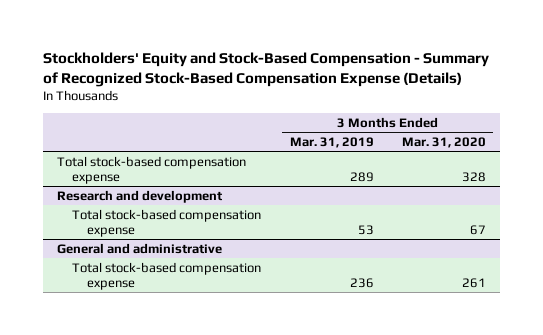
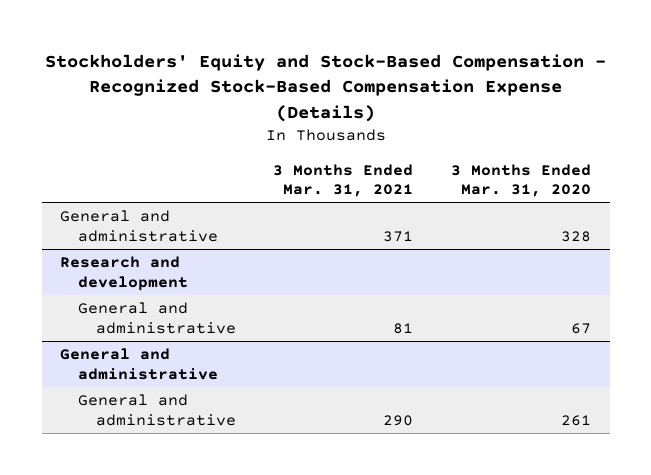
[42,51,489,88] Stockholders' Equity and Stock-Based Compensation - Summary of Recognized Stock-Based Compensation Expense (Details) -> [44,54,606,122] Stockholders' Equity and Stock-Based Compensation - Recognized Stock-Based Compensation Expense (Details)
[289,137,374,149] Mar. 31, 2019 -> none
none -> [273,163,414,198] 3 Months Ended Mar. 31, 2021
[57,155,247,185] Total stock-based compensation expense -> [60,210,219,242] General and administrative
[72,208,262,238] Total stock-based compensation expense -> [78,302,236,334] General and administrative
[72,261,262,291] Total stock-based compensation expense -> [78,394,236,426] General and administrative

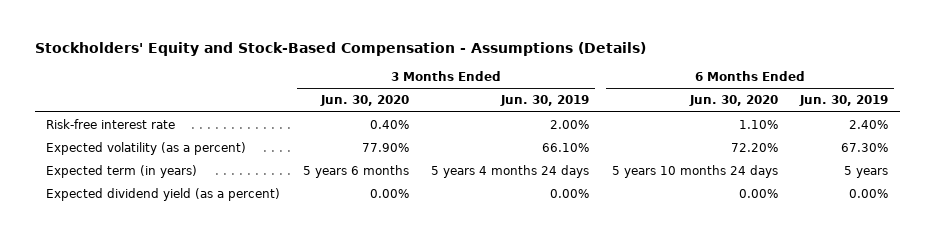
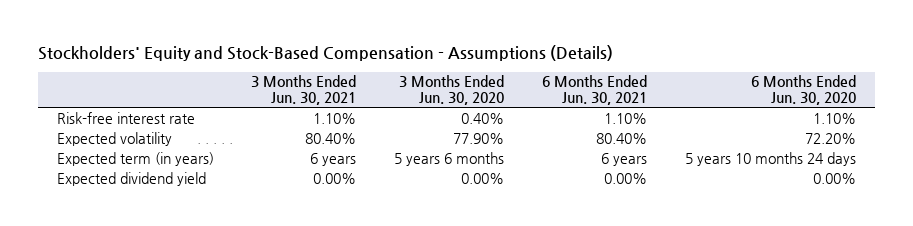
[500,95,590,107] Jun. 30, 2019 -> none
[799,95,889,107] Jun. 30, 2019 -> none
none -> [251,75,357,105] 3 Months Ended Jun. 30, 2021
none -> [542,75,648,105] 6 Months Ended Jun. 30, 2021
[46,142,247,156] Expected volatility (as a percent) -> [56,131,172,146] Expected volatility
[46,188,281,202] Expected dividend yield (as a percent) -> [56,171,206,186] Expected dividend yield

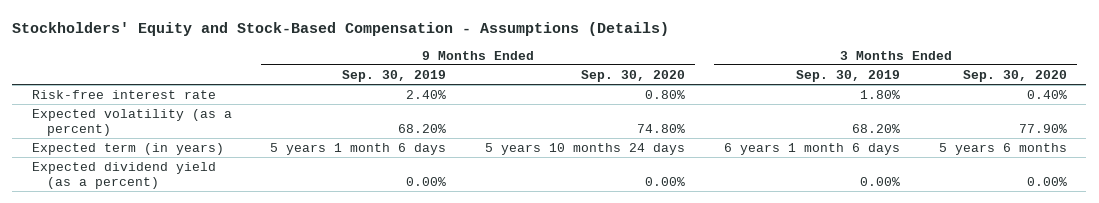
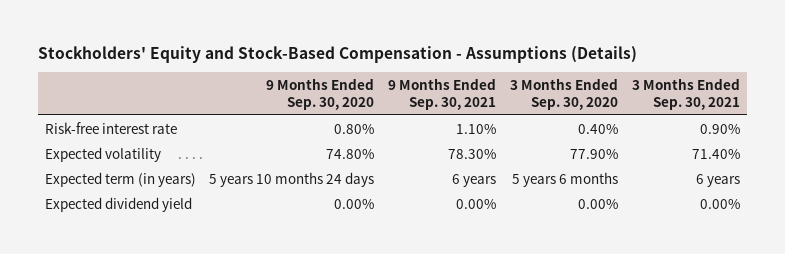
[342,69,447,82] Sep. 30, 2019 -> none
[796,69,901,82] Sep. 30, 2019 -> none
none -> [388,77,497,110] 9 Months Ended Sep. 30, 2021
none -> [631,77,740,110] 3 Months Ended Sep. 30, 2021
[31,108,232,137] Expected volatility (as a percent) -> [44,146,161,162] Expected volatility
[31,161,216,190] Expected dividend yield (as a percent) -> [44,196,192,212] Expected dividend yield

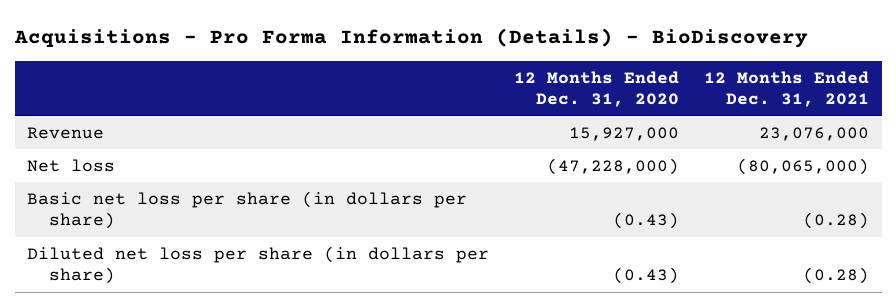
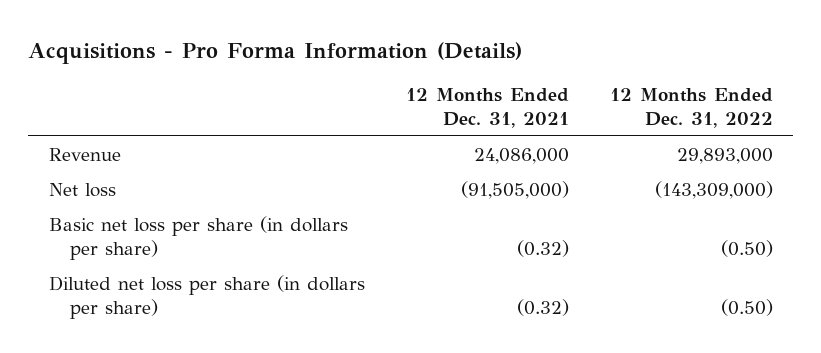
[13,27,808,48] Acquisitions - Pro Forma Information (Details) - BioDiscovery -> [28,41,523,64] Acquisitions - Pro Forma Information (Details)
[514,70,680,107] 12 Months Ended Dec. 31, 2020 -> none
none -> [609,87,773,128] 12 Months Ended Dec. 31, 2022
[759,126,870,141] 23,076,000 -> [473,148,569,165] 24,086,000
[737,157,870,175] (80,065,000) -> [460,181,569,200] (91,505,000)
[803,212,870,230] (0.28) -> [516,240,569,258] (0.32)
[803,267,870,285] (0.28) -> [516,299,569,317] (0.32)

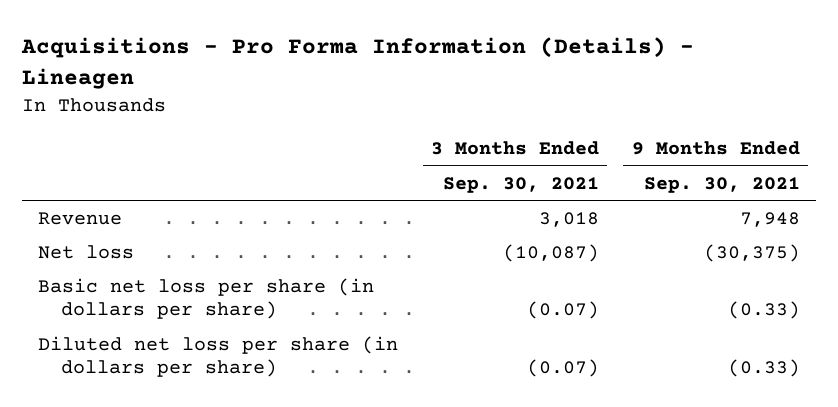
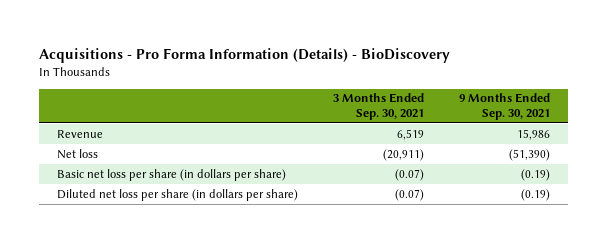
[20,36,694,90] Acquisitions - Pro Forma Information (Details) - Lineagen -> [39,47,451,63] Acquisitions - Pro Forma Information (Details) - BioDiscovery
[538,211,599,227] 3,018 -> [397,128,425,140] 6,519
[739,211,800,227] 7,948 -> [517,128,551,140] 15,986
[502,243,599,262] (10,087) -> [383,148,425,161] (20,911)
[703,243,800,262] (30,375) -> [509,148,551,161] (51,390)
[727,301,800,320] (0.33) -> [521,168,551,181] (0.19)
[727,359,800,378] (0.33) -> [521,188,551,201] (0.19)

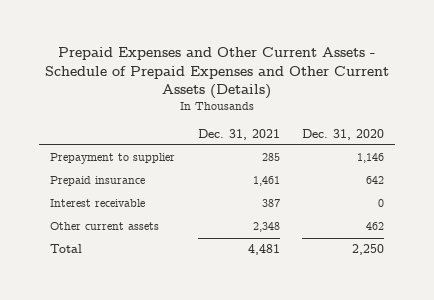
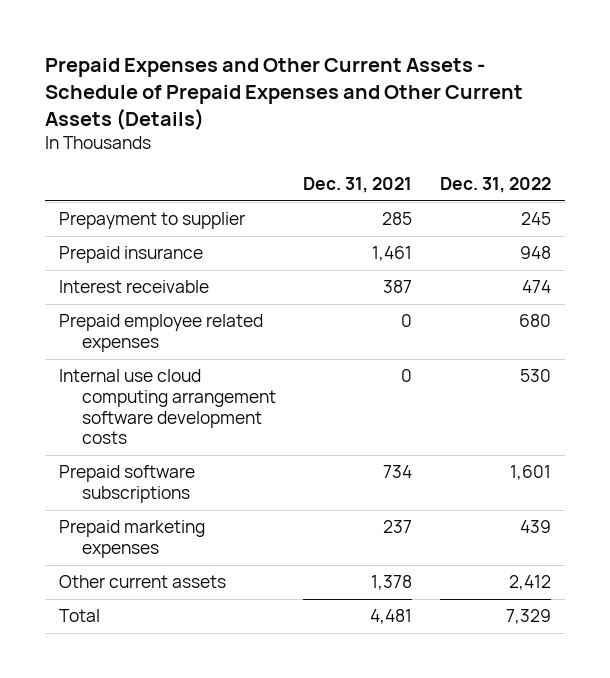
[302,128,385,140] Dec. 31, 2020 -> none
none -> [439,177,551,194] Dec. 31, 2022
none -> [58,314,263,353] Prepaid employee related expenses
none -> [58,369,276,445] Internal use cloud computing arrangement software development costs
none -> [58,465,195,504] Prepaid software subscriptions
none -> [58,520,205,559] Prepaid marketing expenses
[252,222,280,233] 2,348 -> [371,575,413,591] 1,378

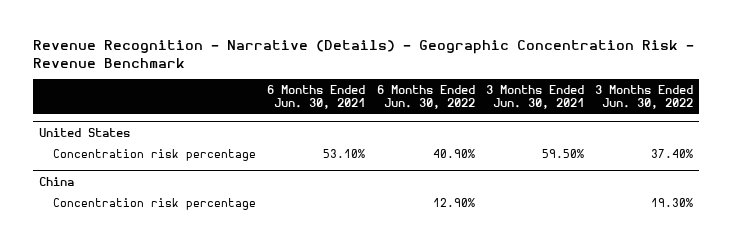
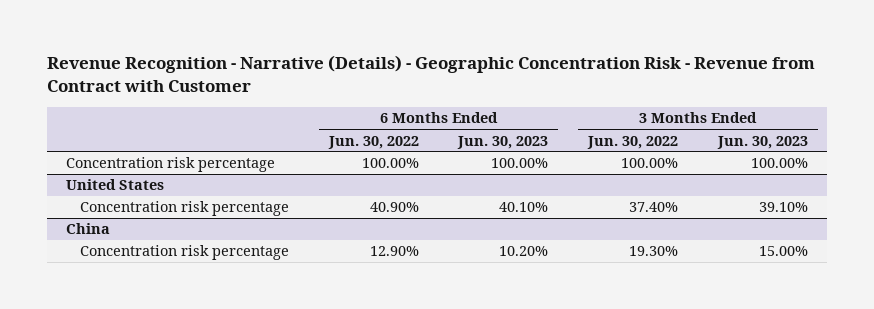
[33,40,695,68] Revenue Recognition - Narrative (Details) - Geographic Concentration Risk - Revenue Benchmark -> [46,55,815,93] Revenue Recognition - Narrative (Details) - Geographic Concentration Risk - Revenue from Contract with Customer
[267,84,366,110] 6 Months Ended Jun. 30, 2021 -> none
[485,84,584,110] 3 Months Ended Jun. 30, 2021 -> none
none -> [457,135,549,149] Jun. 30, 2023
none -> [716,135,808,149] Jun. 30, 2023
none -> [66,157,276,173] Concentration risk percentage

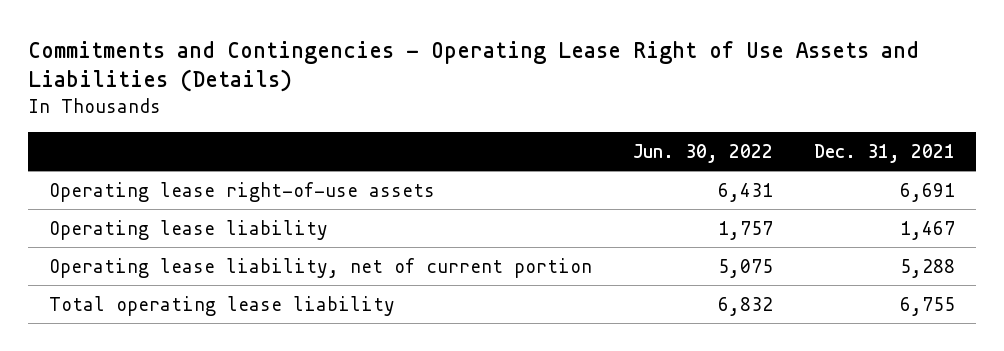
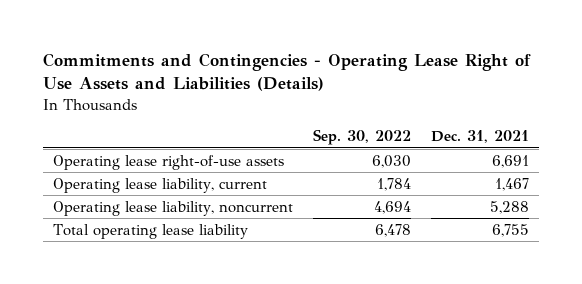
[633,143,774,163] Jun. 30, 2022 -> none
none -> [312,129,411,146] Sep. 30, 2022
[48,219,328,240] Operating lease liability -> [52,177,267,193] Operating lease liability, current
[48,257,592,278] Operating lease liability, net of current portion -> [52,200,293,216] Operating lease liability, noncurrent

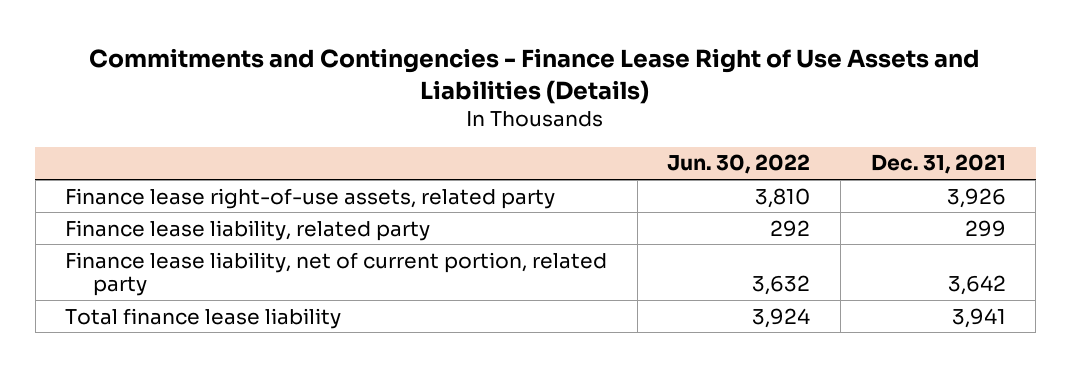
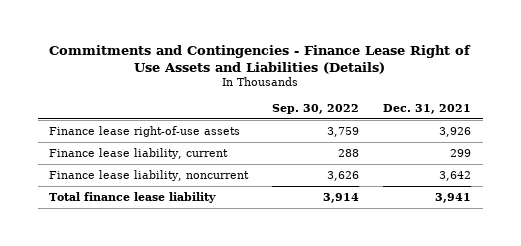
[667,154,811,175] Jun. 30, 2022 -> none
none -> [272,104,360,115] Sep. 30, 2022
[65,187,556,209] Finance lease right-of-use assets, related party -> [49,125,241,137] Finance lease right-of-use assets
[65,219,431,241] Finance lease liability, related party -> [49,147,229,159] Finance lease liability, current
[65,251,608,297] Finance lease liability, net of current portion, related party -> [49,169,250,181] Finance lease liability, noncurrent

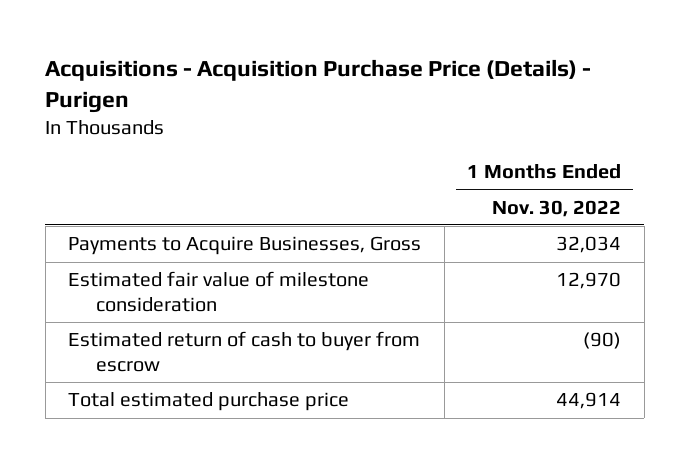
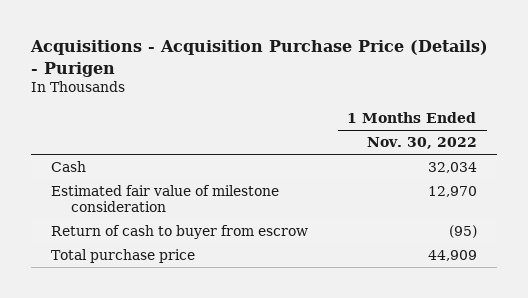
[68,236,422,256] Payments to Acquire Businesses, Gross -> [50,160,86,172] Cash
[68,331,421,372] Estimated return of cash to buyer from escrow -> [50,224,308,239] Return of cash to buyer from escrow
[583,332,622,350] (90) -> [448,224,477,238] (95)
[68,392,350,412] Total estimated purchase price -> [50,248,195,263] Total purchase price
[556,392,622,410] 44,914 -> [427,249,477,261] 44,909

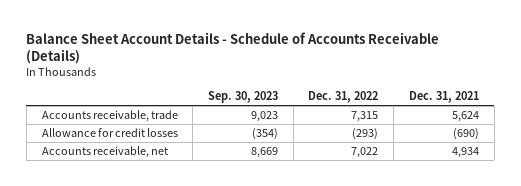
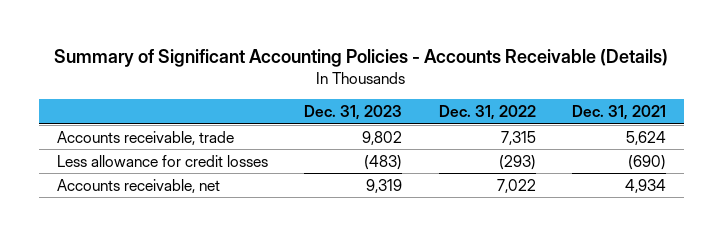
[26,31,440,64] Balance Sheet Account Details - Schedule of Accounts Receivable (Details) -> [54,48,669,67] Summary of Significant Accounting Policies - Accounts Receivable (Details)
[208,91,279,104] Sep. 30, 2023 -> none
none -> [304,105,403,121] Dec. 31, 2023
[41,128,178,138] Allowance for credit losses -> [56,154,268,167] Less allowance for credit losses

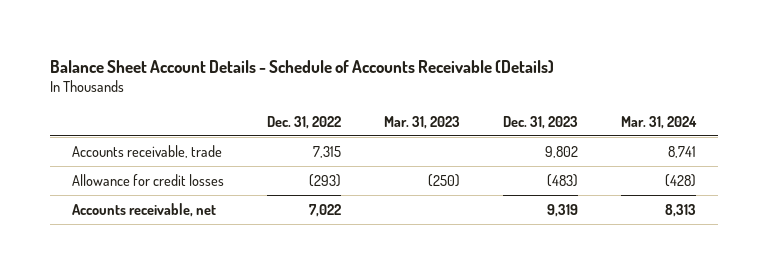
[54,48,669,67] Summary of Significant Accounting Policies - Accounts Receivable (Details) -> [50,59,555,73] Balance Sheet Account Details - Schedule of Accounts Receivable (Details)
[572,105,667,121] Dec. 31, 2021 -> none
none -> [384,115,461,129] Mar. 31, 2023
none -> [621,115,698,129] Mar. 31, 2024
[56,154,268,167] Less allowance for credit losses -> [71,173,224,186] Allowance for credit losses

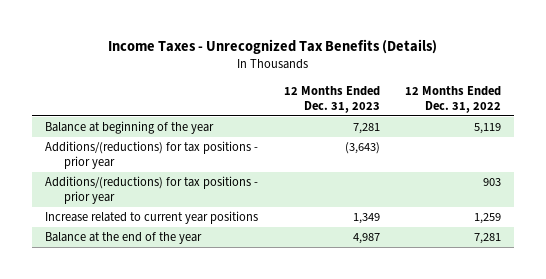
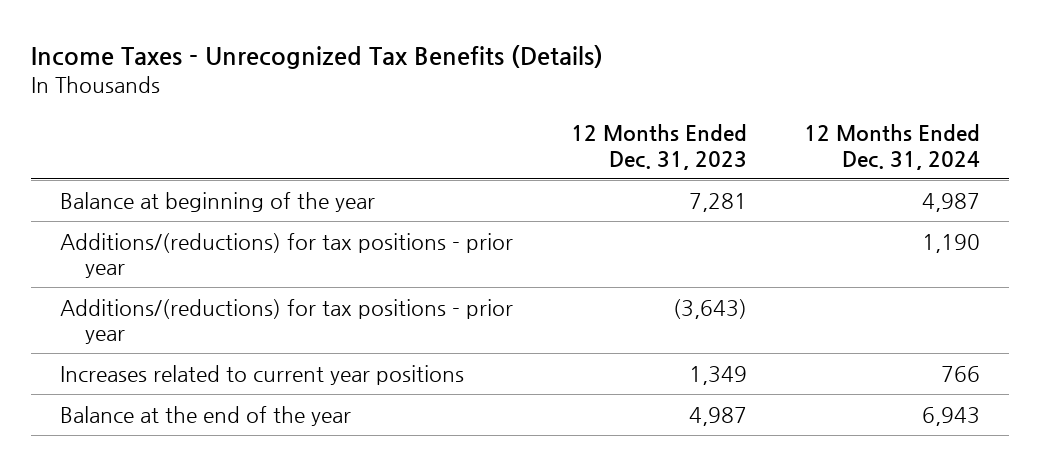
[405,85,502,113] 12 Months Ended Dec. 31, 2022 -> none
none -> [804,124,981,170] 12 Months Ended Dec. 31, 2024
[44,141,258,170] Additions/(reductions) for tax positions - prior year -> [60,298,514,345] Additions/(reductions) for tax positions - prior year
[44,211,258,225] Increase related to current year positions -> [60,364,465,385] Increases related to current year positions

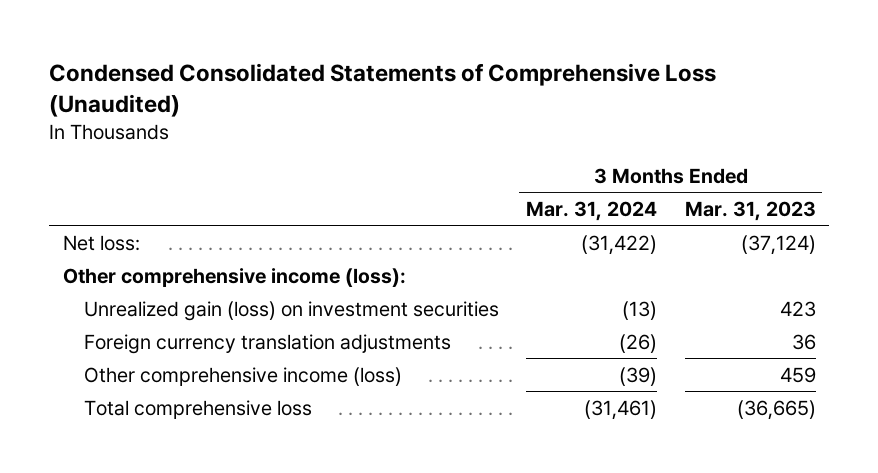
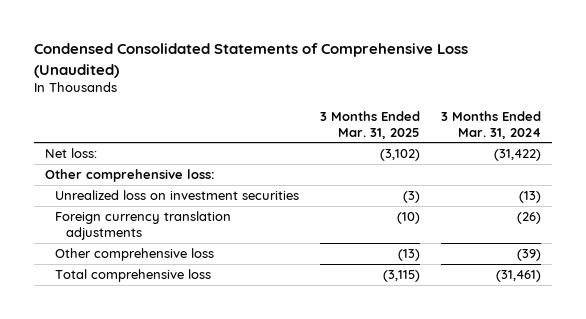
[684,200,816,221] Mar. 31, 2023 -> none
none -> [320,110,421,139] 3 Months Ended Mar. 31, 2025
[62,267,406,287] Other comprehensive income (loss): -> [44,169,215,183] Other comprehensive loss:
[83,300,499,321] Unrealized gain (loss) on investment securities -> [55,190,300,201] Unrealized loss on investment securities
[83,366,402,386] Other comprehensive income (loss) -> [55,248,215,262] Other comprehensive loss

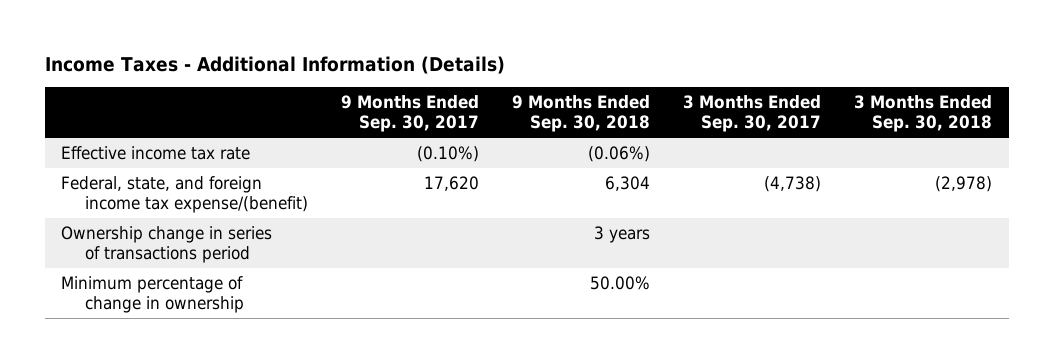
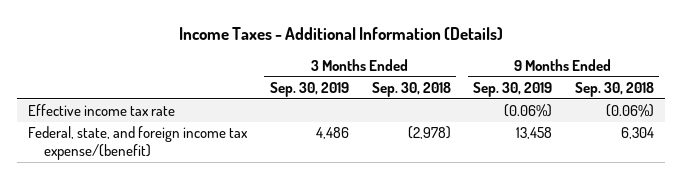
[341,95,480,133] 9 Months Ended Sep. 30, 2017 -> none
[683,95,822,133] 3 Months Ended Sep. 30, 2017 -> none
none -> [269,82,349,98] Sep. 30, 2019
none -> [473,82,553,98] Sep. 30, 2019
[61,225,273,264] Ownership change in series of transactions period -> none
[61,275,245,314] Minimum percentage of change in ownership -> none

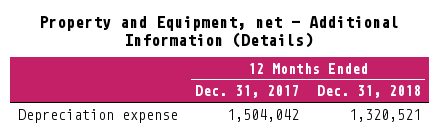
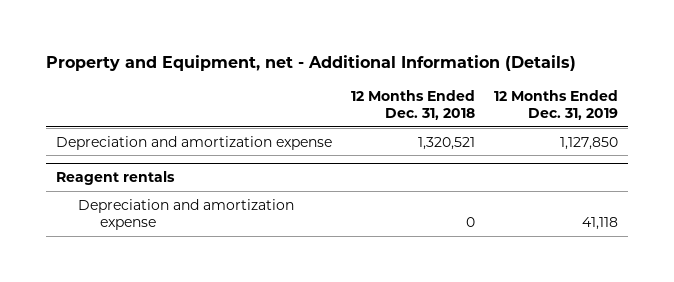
[195,85,300,99] Dec. 31, 2017 -> none
none -> [493,89,618,120] 12 Months Ended Dec. 31, 2019
[18,108,179,123] Depreciation expense -> [55,135,332,150] Depreciation and amortization expense
none -> [55,171,175,186] Reagent rentals
none -> [77,198,294,230] Depreciation and amortization expense

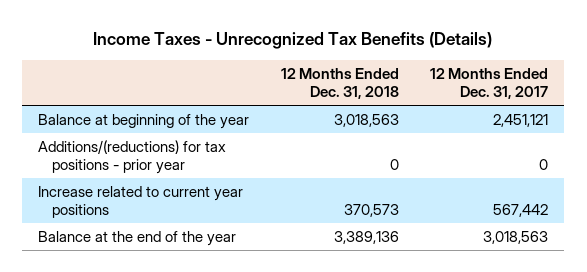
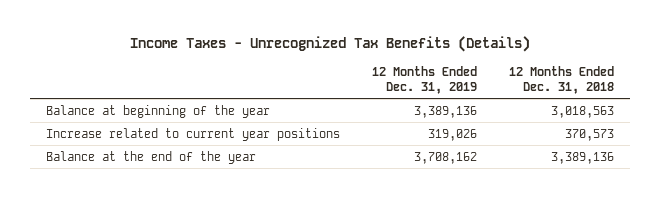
[430,68,549,99] 12 Months Ended Dec. 31, 2017 -> none
none -> [372,65,478,94] 12 Months Ended Dec. 31, 2019
[38,139,227,174] Additions/(reductions) for tax positions - prior year -> none

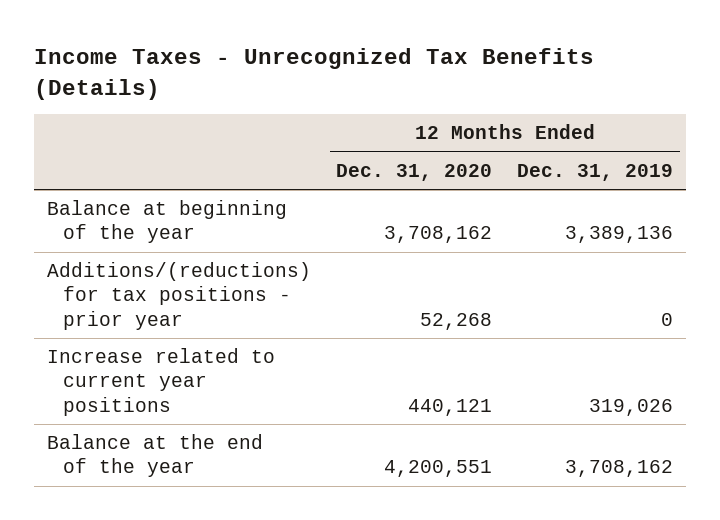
[509,65,615,94] 12 Months Ended Dec. 31, 2018 -> none
none -> [336,163,493,181] Dec. 31, 2020
none -> [46,262,311,330] Additions/(reductions) for tax positions - prior year

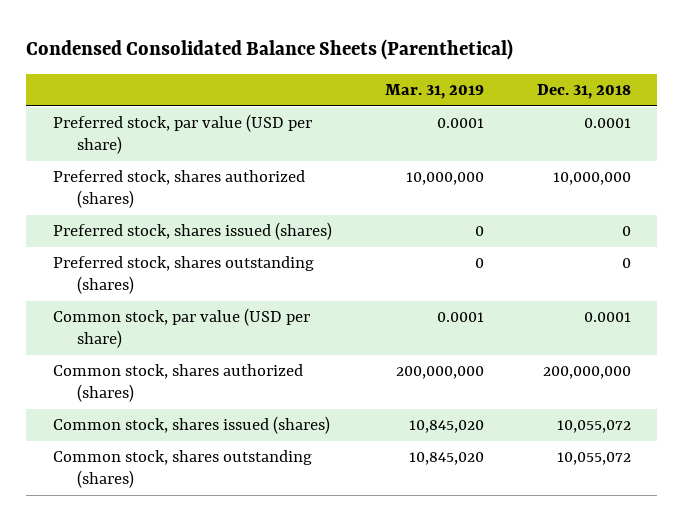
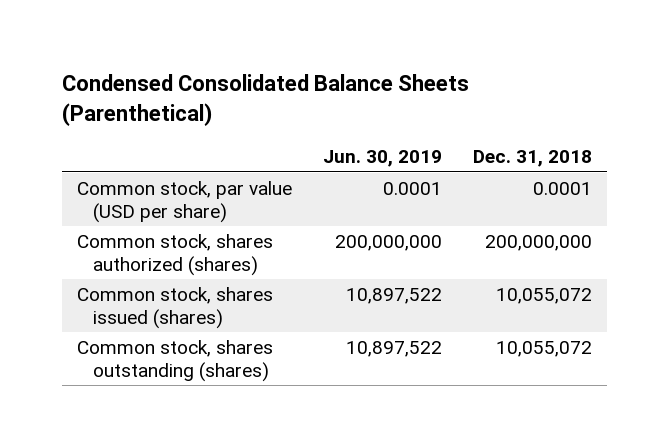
[384,83,484,99] Mar. 31, 2019 -> none
none -> [322,149,442,167] Jun. 30, 2019
[52,114,312,155] Preferred stock, par value (USD per share) -> none
[52,170,305,209] Preferred stock, shares authorized (shares) -> none
[52,222,332,241] Preferred stock, shares issued (shares) -> none
[52,256,314,295] Preferred stock, shares outstanding (shares) -> none

